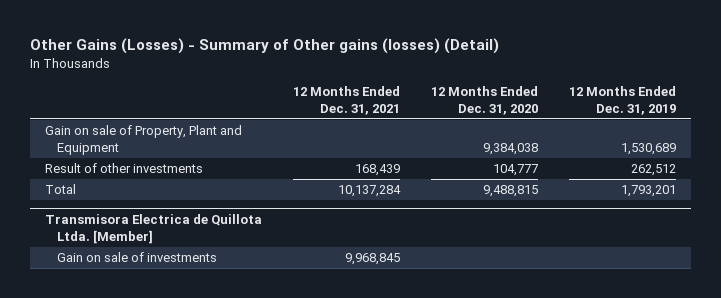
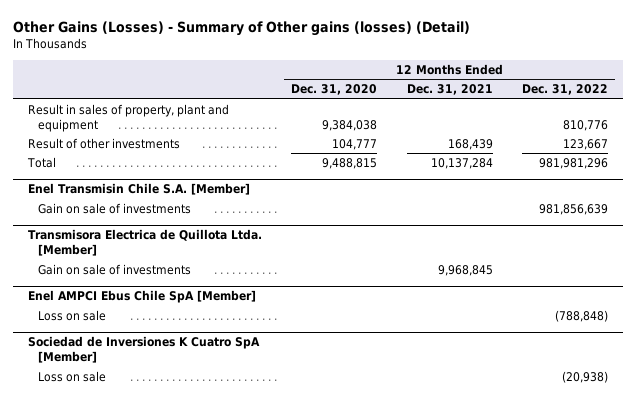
[568,85,676,115] 12 Months Ended Dec. 31, 2019 -> none
none -> [522,84,609,96] Dec. 31, 2022
[45,125,243,156] Gain on sale of Property, Plant and Equipment -> [28,104,230,132] Result in sales of property, plant and equipment
none -> [28,183,251,196] Enel Transmisin Chile S.A. [Member]
none -> [38,203,192,215] Gain on sale of investments
none -> [28,290,257,304] Enel AMPCI Ebus Chile SpA [Member]
none -> [38,310,107,322] Loss on sale
none -> [28,336,261,364] Sociedad de Inversiones K Cuatro SpA [Member]
none -> [38,371,107,383] Loss on sale

